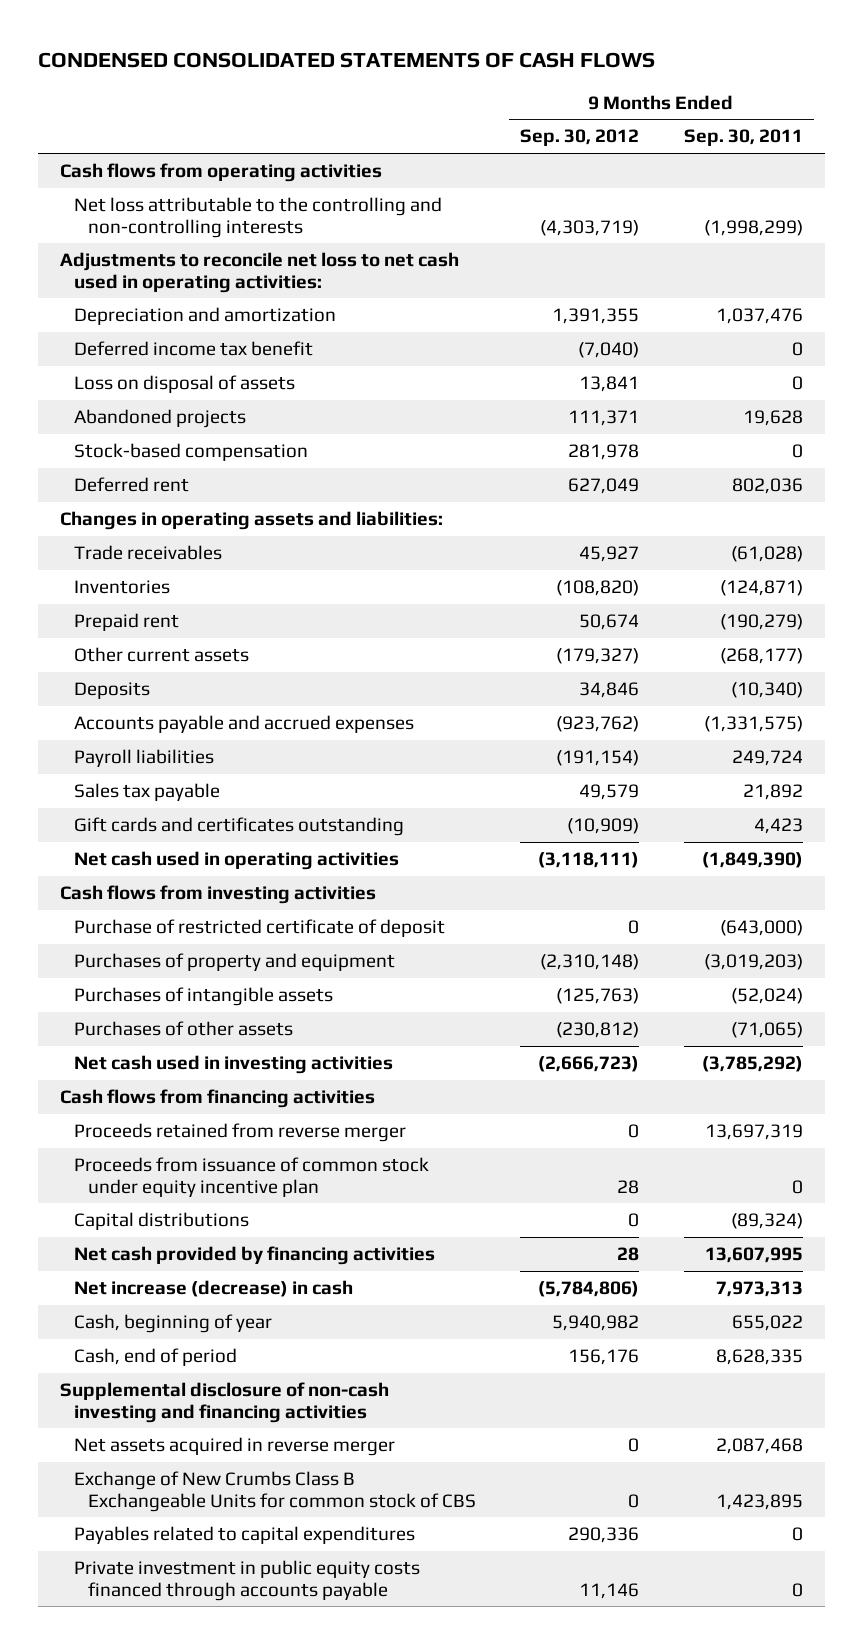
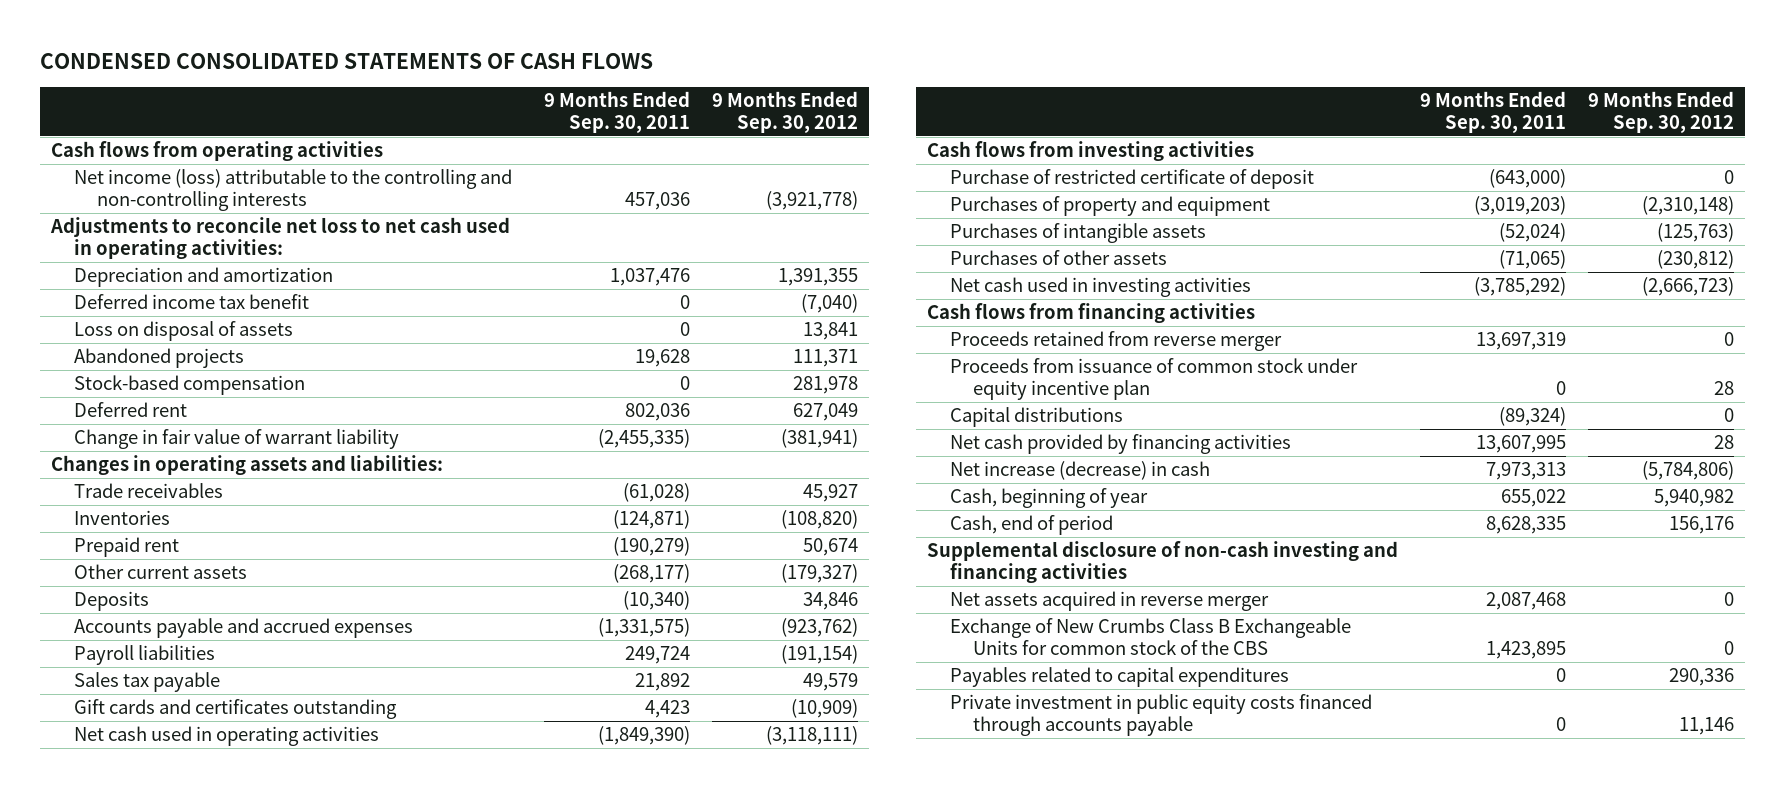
[73,196,442,238] Net loss attributable to the controlling and non-controlling interests -> [73,169,512,212] Net income (loss) attributable to the controlling and non-controlling interests
[540,219,640,236] (4,303,719) -> [766,191,859,211] (3,921,778)
[703,219,803,236] (1,998,299) -> [625,192,691,211] 457,036
none -> [73,429,399,450] Change in fair value of warrant liability
[73,1470,476,1512] Exchange of New Crumbs Class B Exchangeable Units for common stock of CBS -> [949,618,1351,656] Exchange of New Crumbs Class B Exchangeable Units for common stock of the CBS

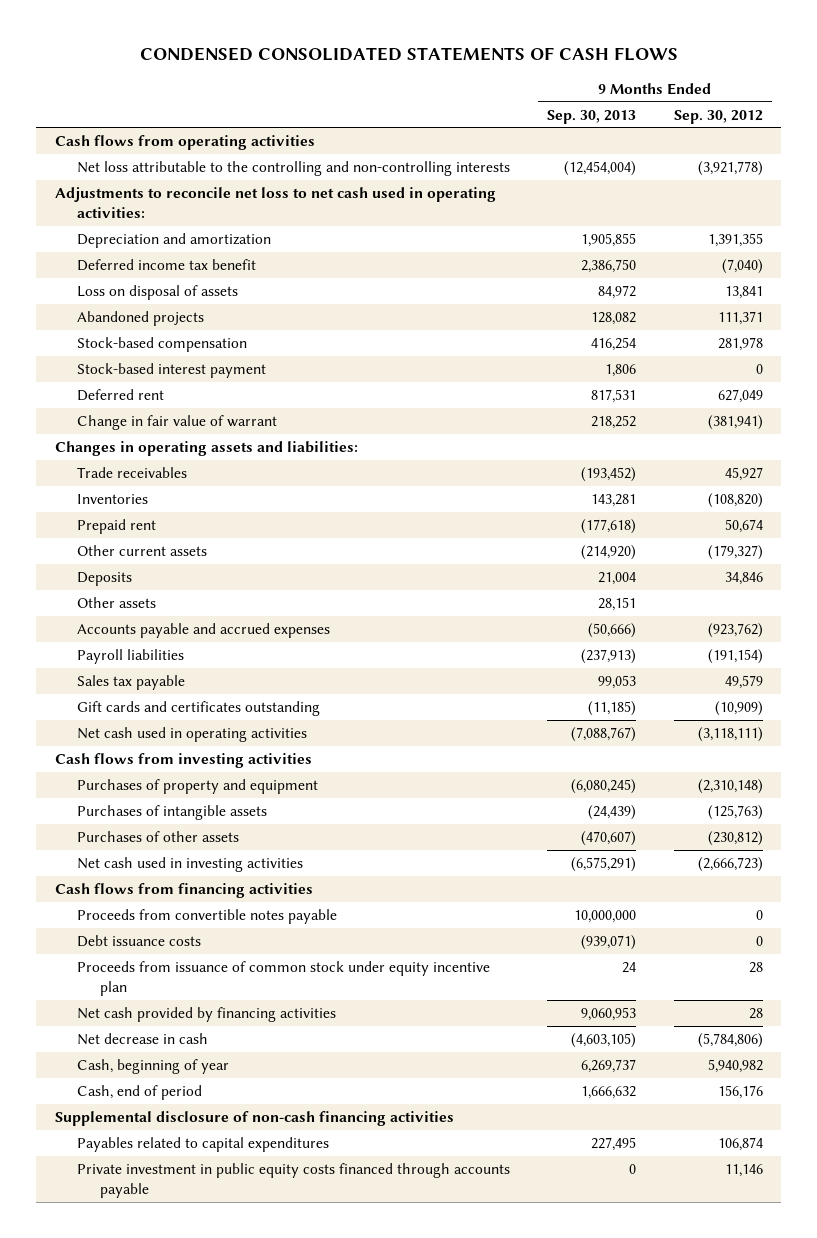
[544,91,691,134] 9 Months Ended Sep. 30, 2011 -> none
none -> [547,109,637,124] Sep. 30, 2013
[73,169,512,212] Net income (loss) attributable to the controlling and non-controlling interests -> [77,160,511,176] Net loss attributable to the controlling and non-controlling interests
none -> [77,362,267,378] Stock-based interest payment
[73,429,399,450] Change in fair value of warrant liability -> [77,414,278,430] Change in fair value of warrant
none -> [77,596,157,608] Other assets
[949,169,1314,190] Purchase of restricted certificate of deposit -> none
[949,331,1282,352] Proceeds retained from reverse merger -> none
none -> [77,908,338,924] Proceeds from convertible notes payable
none -> [77,934,202,947] Debt issuance costs
[949,407,1123,428] Capital distributions -> none
[949,461,1210,481] Net increase (decrease) in cash -> [77,1032,209,1045] Net decrease in cash
[949,591,1269,612] Net assets acquired in reverse merger -> none
[949,618,1351,656] Exchange of New Crumbs Class B Exchangeable Units for common stock of the CBS -> none
[926,541,1398,584] Supplemental disclosure of non-cash investing and financing activities -> [54,1110,454,1126] Supplemental disclosure of non-cash financing activities
[1669,668,1735,687] 290,336 -> [717,1136,763,1151] 106,874

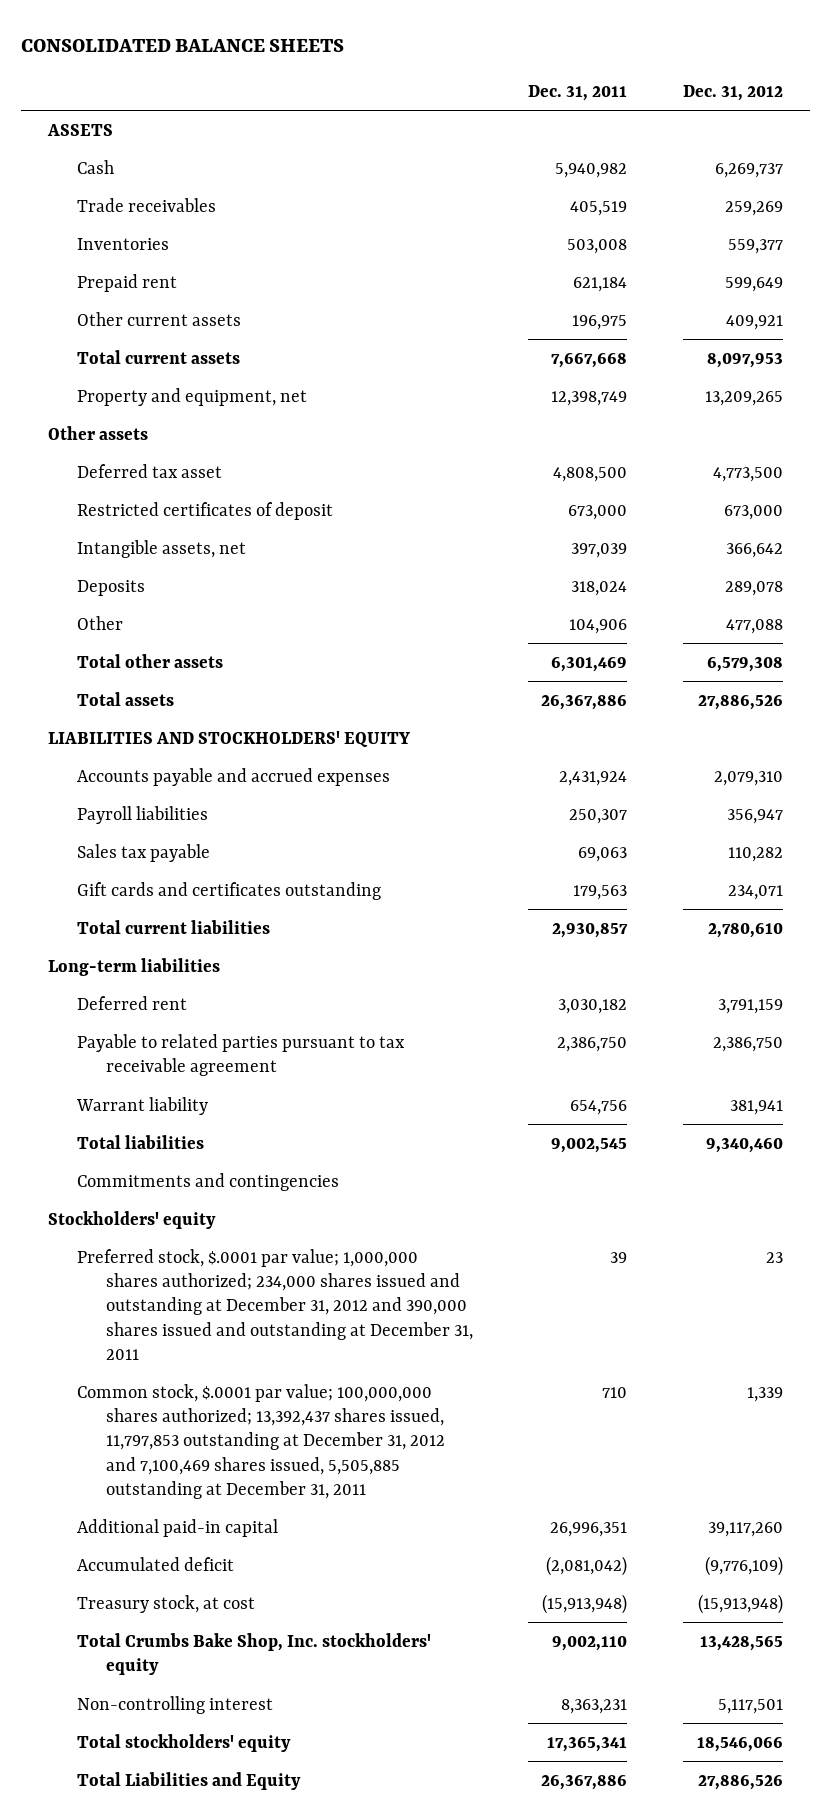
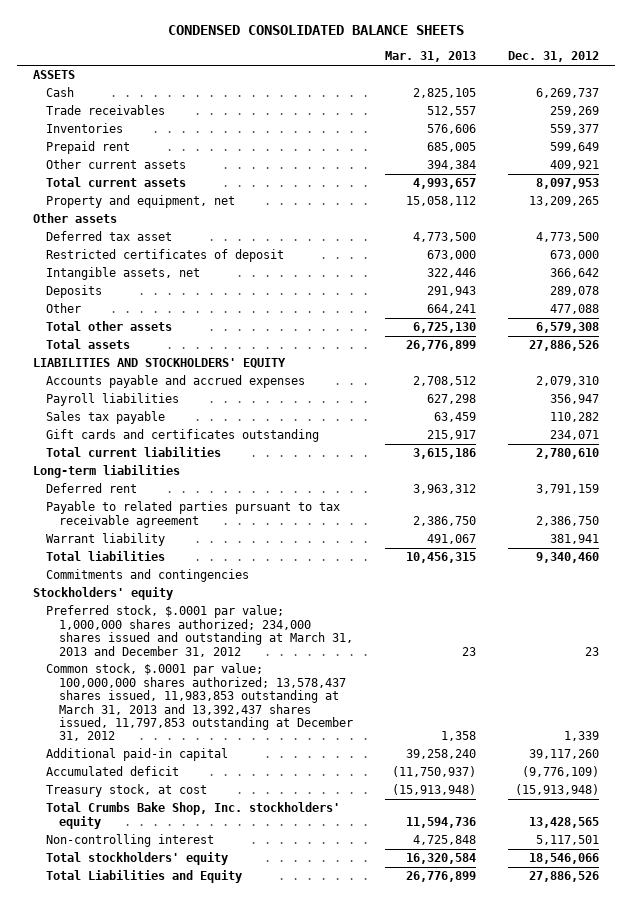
[20,38,344,52] CONSOLIDATED BALANCE SHEETS -> [167,25,464,36] CONDENSED CONSOLIDATED BALANCE SHEETS
[528,84,628,101] Dec. 31, 2011 -> none
none -> [384,51,476,63] Mar. 31, 2013
[76,1248,473,1361] Preferred stock, $.0001 par value; 1,000,000 shares authorized; 234,000 shares issued and outstanding at December 31, 2012 and 390,000 shares issued and outstanding at December 31, 2011 -> [45,605,353,657] Preferred stock, $.0001 par value; 1,000,000 shares authorized; 234,000 shares issued and outstanding at March 31, 2013 and December 31, 2012
[76,1383,445,1500] Common stock, $.0001 par value; 100,000,000 shares authorized; 13,392,437 shares issued, 11,797,853 outstanding at December 31, 2012 and 7,100,469 shares issued, 5,505,885 outstanding at December 31, 2011 -> [45,663,353,742] Common stock, $.0001 par value; 100,000,000 shares authorized; 13,578,437 shares issued, 11,983,853 outstanding at March 31, 2013 and 13,392,437 shares issued, 11,797,853 outstanding at December 31, 2012

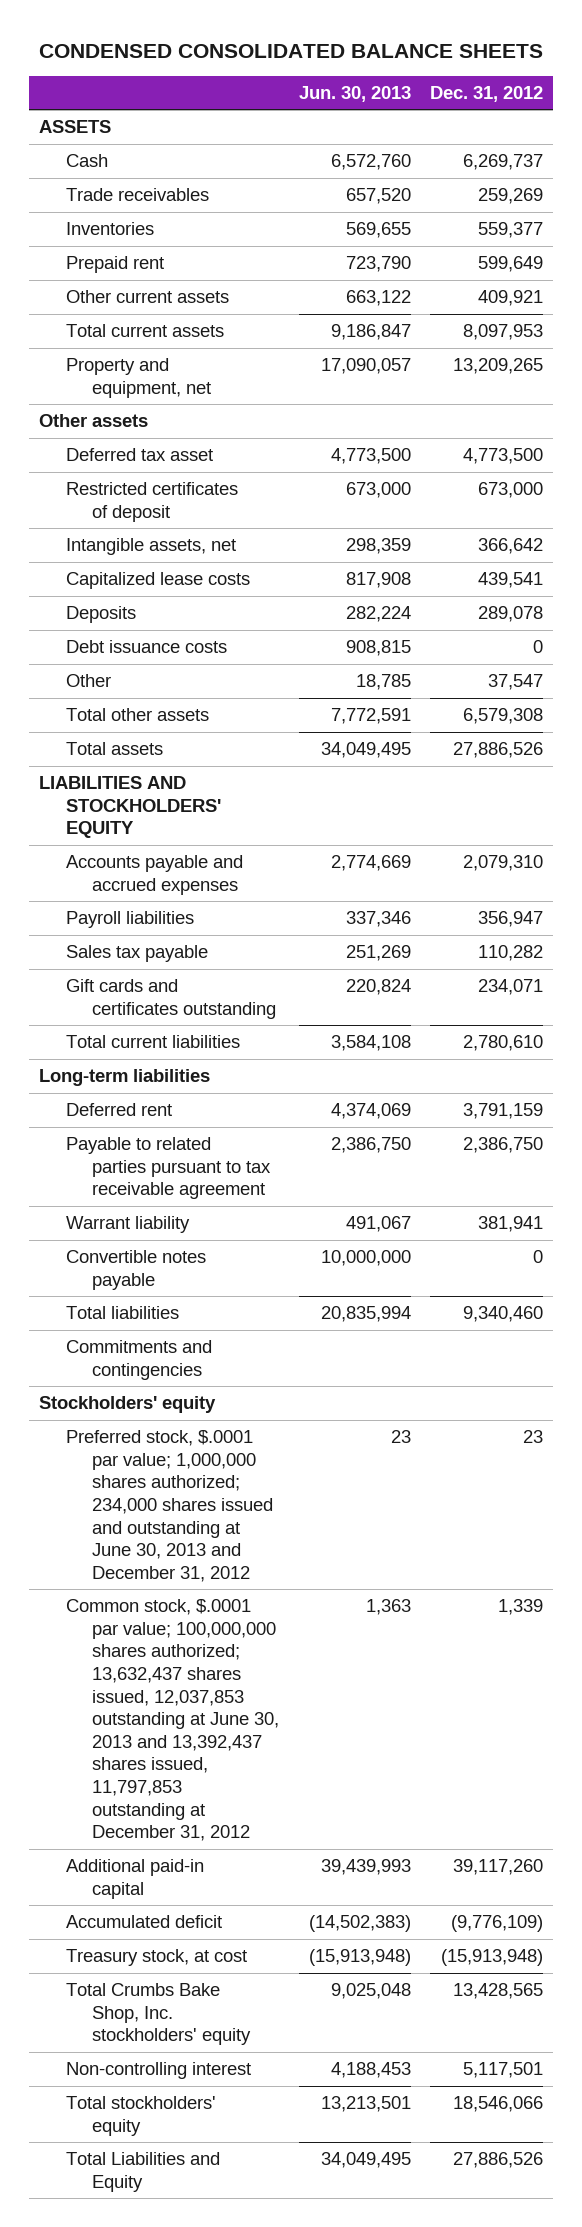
[384,51,476,63] Mar. 31, 2013 -> none
none -> [298,85,411,102] Jun. 30, 2013
none -> [65,572,250,590] Capitalized lease costs
none -> [65,640,227,654] Debt issuance costs
[549,304,599,315] 477,088 -> [488,674,544,691] 37,547
none -> [65,1250,206,1290] Convertible notes payable
[45,605,353,657] Preferred stock, $.0001 par value; 1,000,000 shares authorized; 234,000 shares issued and outstanding at March 31, 2013 and December 31, 2012 -> [65,1430,274,1582] Preferred stock, $.0001 par value; 1,000,000 shares authorized; 234,000 shares issued and outstanding at June 30, 2013 and December 31, 2012
[45,663,353,742] Common stock, $.0001 par value; 100,000,000 shares authorized; 13,578,437 shares issued, 11,983,853 outstanding at March 31, 2013 and 13,392,437 shares issued, 11,797,853 outstanding at December 31, 2012 -> [65,1599,280,1842] Common stock, $.0001 par value; 100,000,000 shares authorized; 13,632,437 shares issued, 12,037,853 outstanding at June 30, 2013 and 13,392,437 shares issued, 11,797,853 outstanding at December 31, 2012

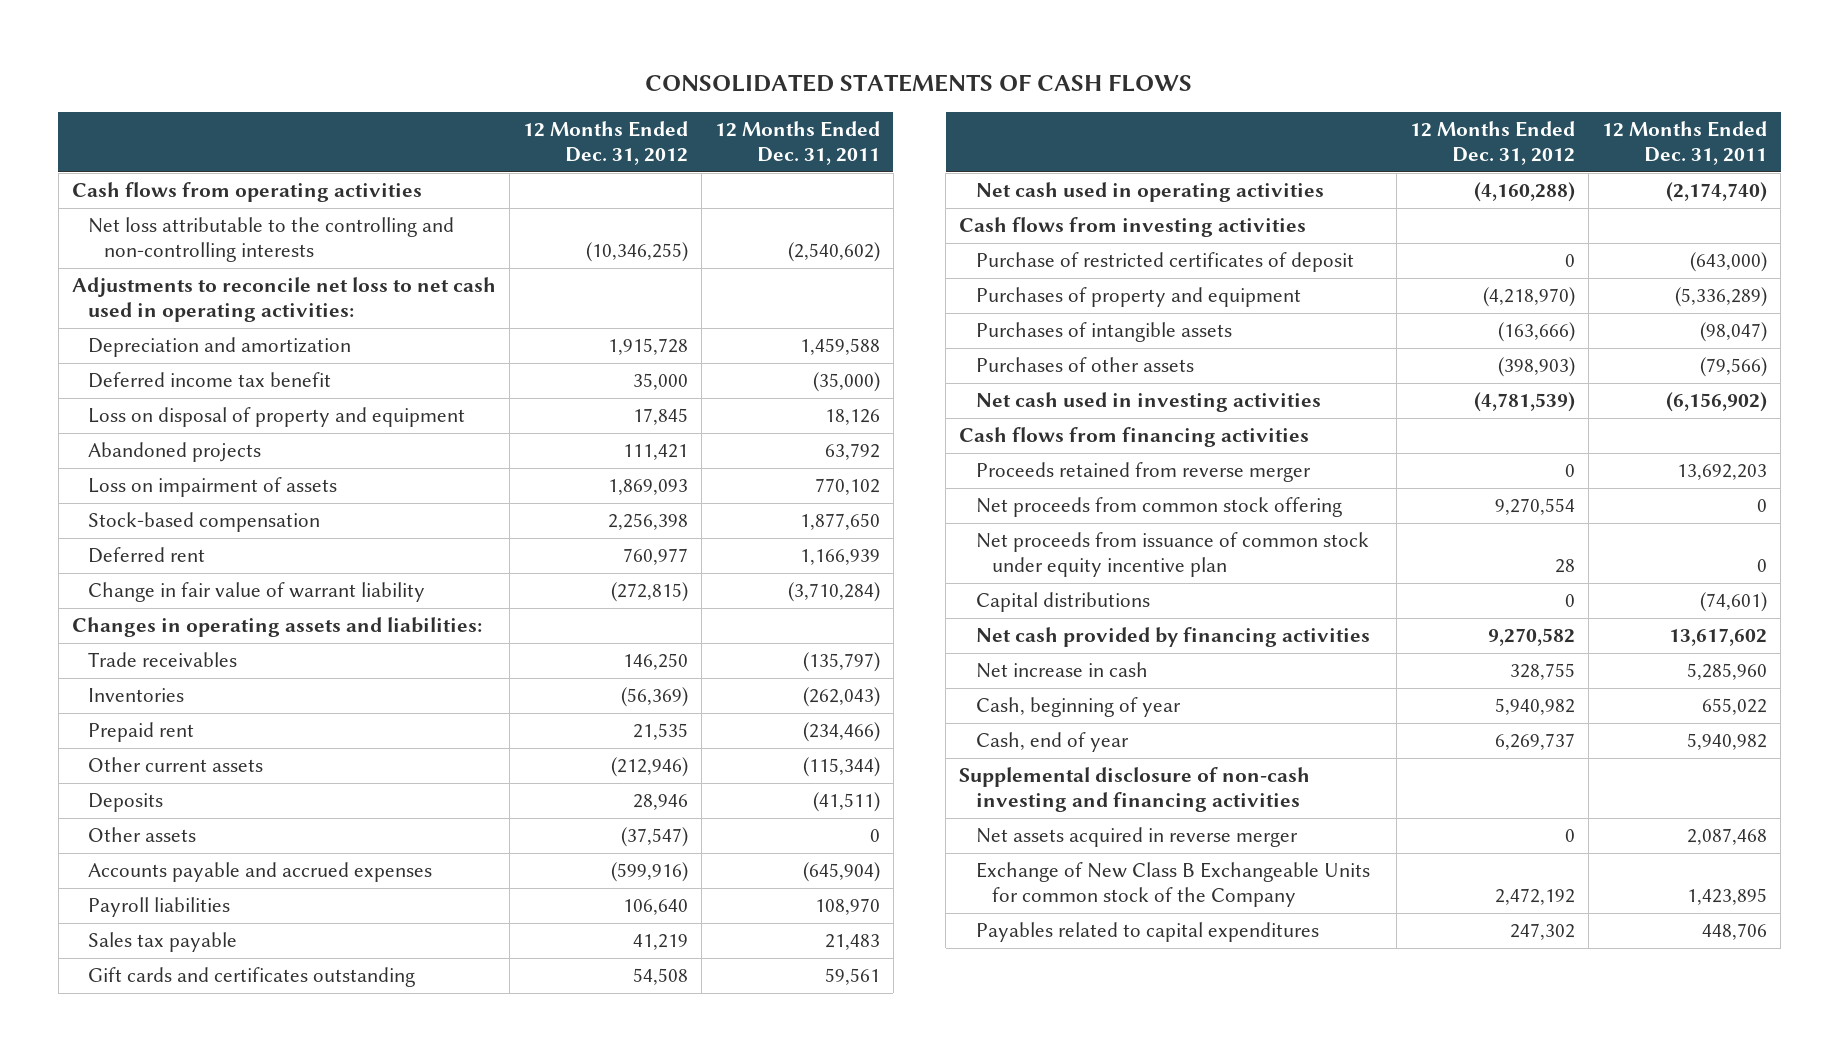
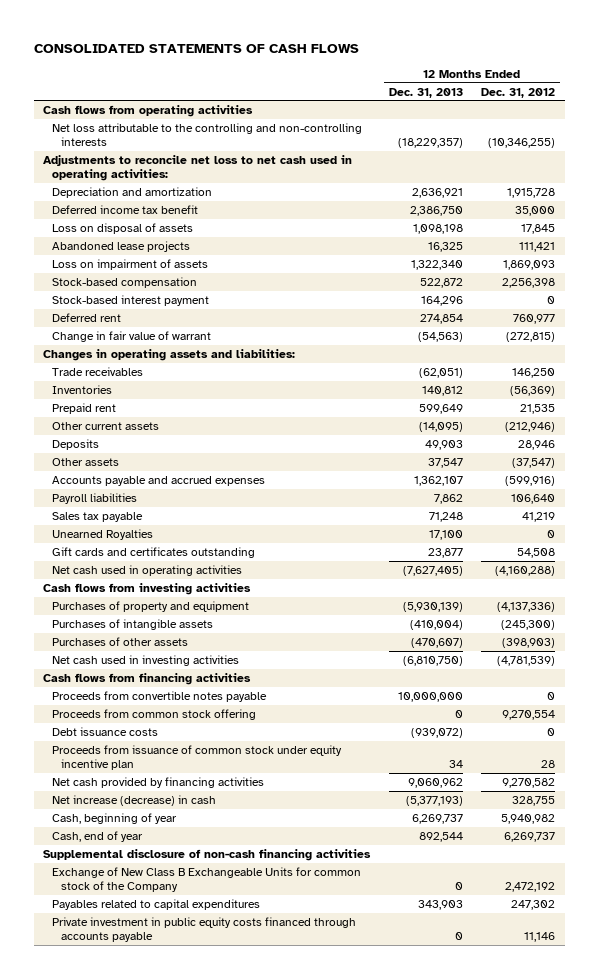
[714,121,880,166] 12 Months Ended Dec. 31, 2011 -> none
none -> [388,87,463,98] Dec. 31, 2013
[87,407,465,428] Loss on disposal of property and equipment -> [51,222,193,234] Loss on disposal of assets
[87,442,261,463] Abandoned projects -> [51,240,190,252] Abandoned lease projects
none -> [51,294,209,306] Stock-based interest payment
[87,582,425,603] Change in fair value of warrant liability -> [51,330,211,342] Change in fair value of warrant
none -> [51,528,153,540] Unearned Royalties
[975,252,1354,273] Purchase of restricted certificates of deposit -> none
[1483,287,1576,308] (4,218,970) -> [497,601,556,612] (4,137,336)
[1498,322,1576,343] (163,666) -> [501,619,556,630] (245,300)
[975,462,1311,483] Proceeds retained from reverse merger -> none
[975,592,1150,613] Capital distributions -> none
none -> [51,690,267,702] Proceeds from convertible notes payable
[975,497,1342,518] Net proceeds from common stock offering -> [51,708,256,720] Proceeds from common stock offering
none -> [51,726,158,736] Debt issuance costs
[975,532,1369,578] Net proceeds from issuance of common stock under equity incentive plan -> [51,744,342,770] Proceeds from issuance of common stock under equity incentive plan
[975,662,1148,679] Net increase in cash -> [51,794,216,806] Net increase (decrease) in cash
[975,827,1298,848] Net assets acquired in reverse merger -> none
[959,767,1311,813] Supplemental disclosure of non-cash investing and financing activities -> [43,848,372,861] Supplemental disclosure of non-cash financing activities
none -> [51,916,356,942] Private investment in public equity costs financed through accounts payable

